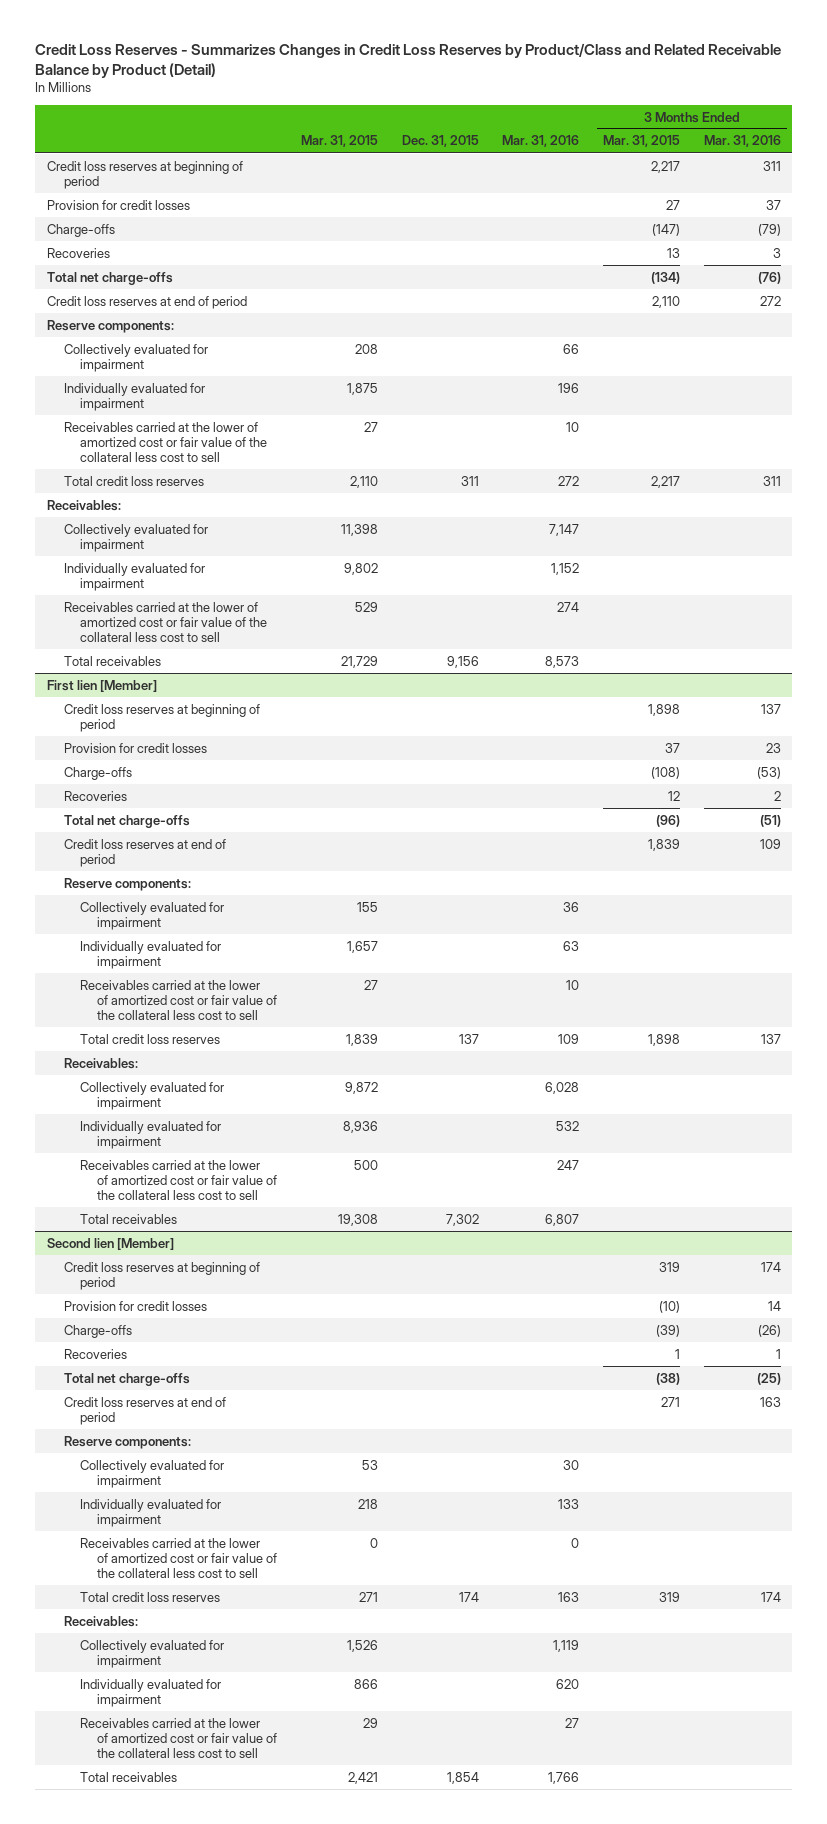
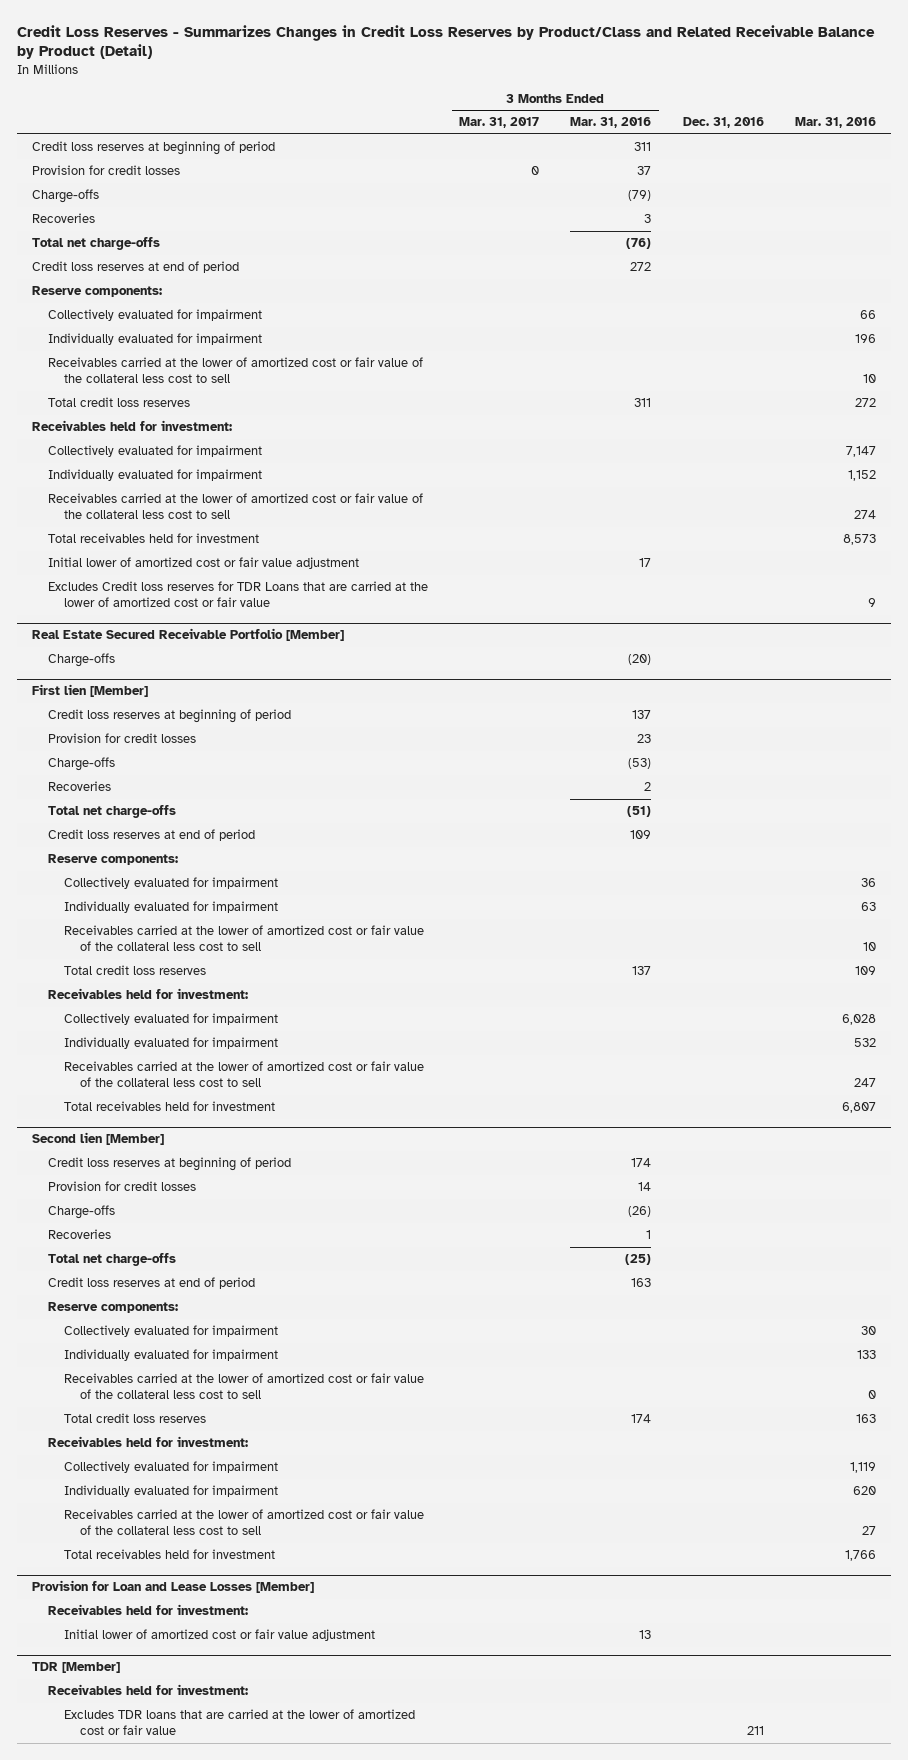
[301,135,379,148] Mar. 31, 2015 -> none
[401,135,479,148] Dec. 31, 2015 -> none
[602,135,680,148] Mar. 31, 2015 -> none
none -> [459,117,540,129] Mar. 31, 2017
none -> [682,117,764,129] Dec. 31, 2016
[46,499,121,511] Receivables: -> [32,420,233,432] Receivables held for investment:
[63,655,161,666] Total receivables -> [48,533,260,544] Total receivables held for investment
none -> [48,557,360,570] Initial lower of amortized cost or fair value adjustment
none -> [48,581,429,608] Excludes Credit loss reserves for TDR Loans that are carried at the lower of amortized cost or fair value
none -> [32,628,345,642] Real Estate Secured Receivable Portfolio [Member]
none -> [48,653,116,668] Charge-offs
[63,1057,138,1069] Receivables: -> [48,988,249,1000] Receivables held for investment:
[80,1213,178,1224] Total receivables -> [64,1101,276,1112] Total receivables held for investment
[63,1615,138,1627] Receivables: -> [48,1436,249,1448] Receivables held for investment:
[80,1771,178,1782] Total receivables -> [64,1549,276,1560] Total receivables held for investment
none -> [32,1580,315,1594] Provision for Loan and Lease Losses [Member]
none -> [48,1604,249,1616] Receivables held for investment:
none -> [64,1629,376,1642] Initial lower of amortized cost or fair value adjustment
none -> [32,1662,121,1674] TDR [Member]
none -> [48,1684,249,1696] Receivables held for investment:
none -> [64,1709,416,1736] Excludes TDR loans that are carried at the lower of amortized cost or fair value

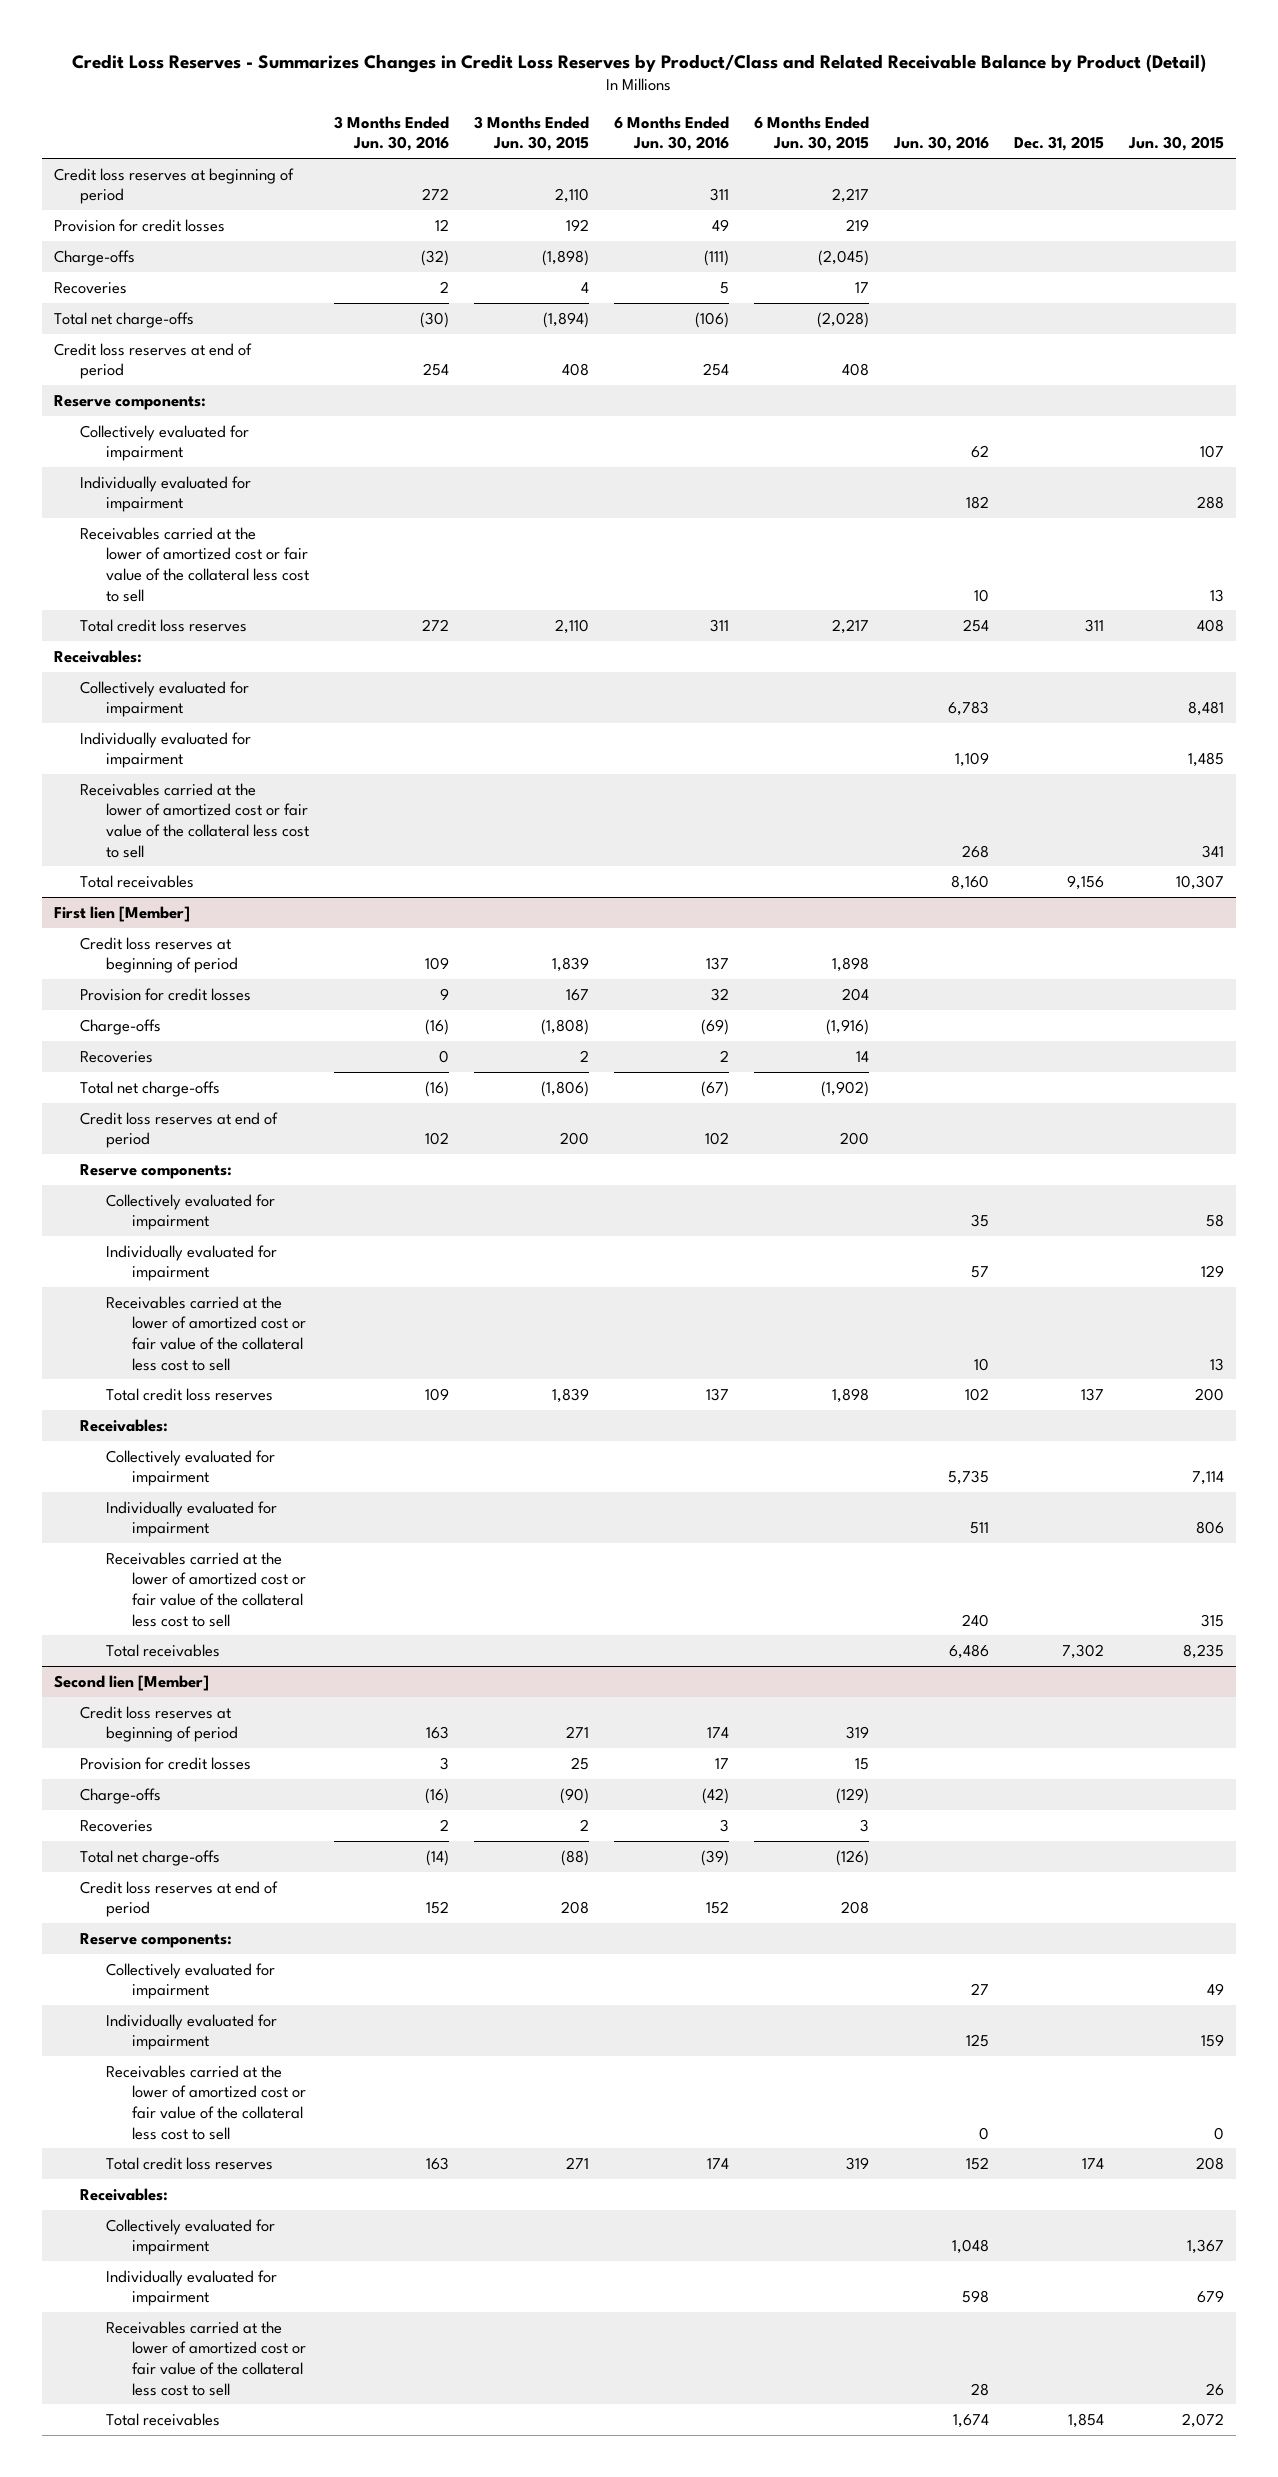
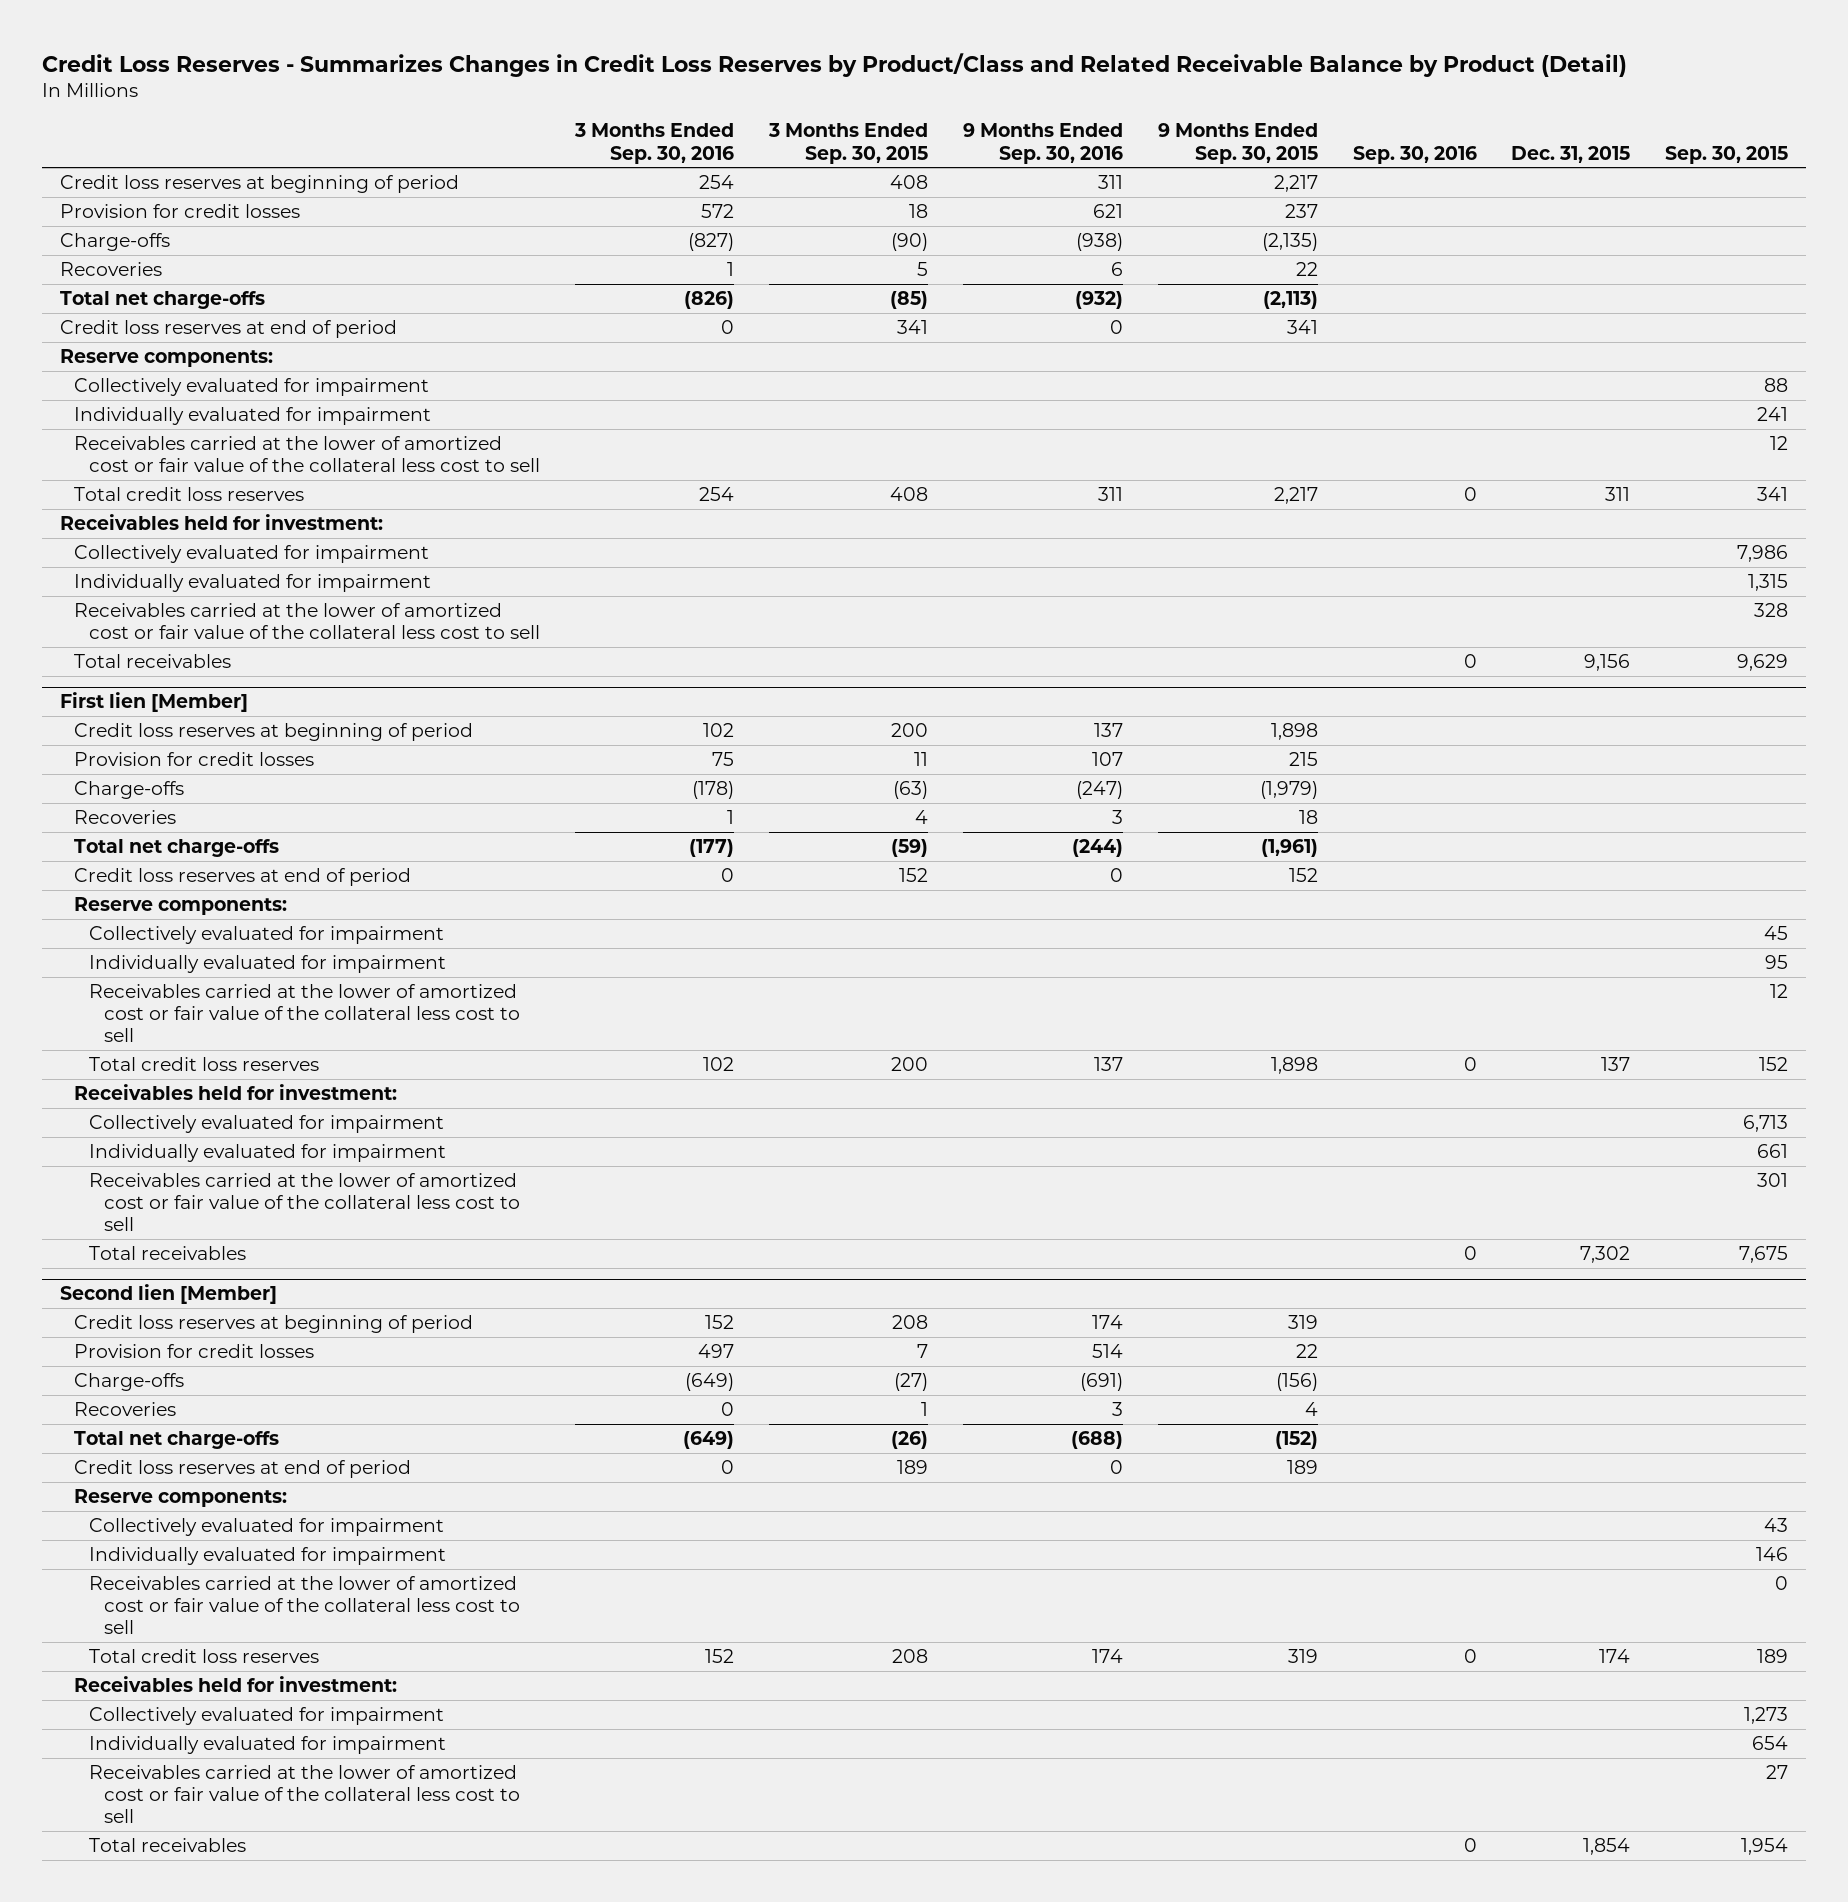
[334,115,450,152] 3 Months Ended Jun. 30, 2016 -> none
[473,115,589,152] 3 Months Ended Jun. 30, 2015 -> none
[613,115,729,152] 6 Months Ended Jun. 30, 2016 -> none
[753,115,869,152] 6 Months Ended Jun. 30, 2015 -> none
[892,136,989,152] Jun. 30, 2016 -> none
[1127,136,1224,152] Jun. 30, 2015 -> none
none -> [573,123,734,164] 3 Months Ended Sep. 30, 2016
none -> [767,123,928,164] 3 Months Ended Sep. 30, 2015
none -> [962,123,1123,164] 9 Months Ended Sep. 30, 2016
none -> [1157,123,1318,164] 9 Months Ended Sep. 30, 2015
none -> [1352,145,1477,164] Sep. 30, 2016
none -> [1665,145,1789,164] Sep. 30, 2015
[54,649,143,663] Receivables: -> [59,513,383,530] Receivables held for investment:
[80,1418,169,1432] Receivables: -> [74,1083,398,1100] Receivables held for investment:
[80,2187,169,2201] Receivables: -> [74,1675,398,1692] Receivables held for investment:

